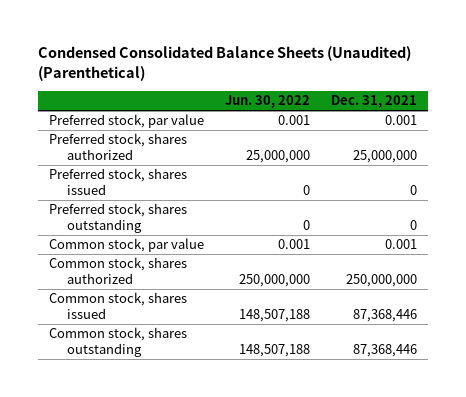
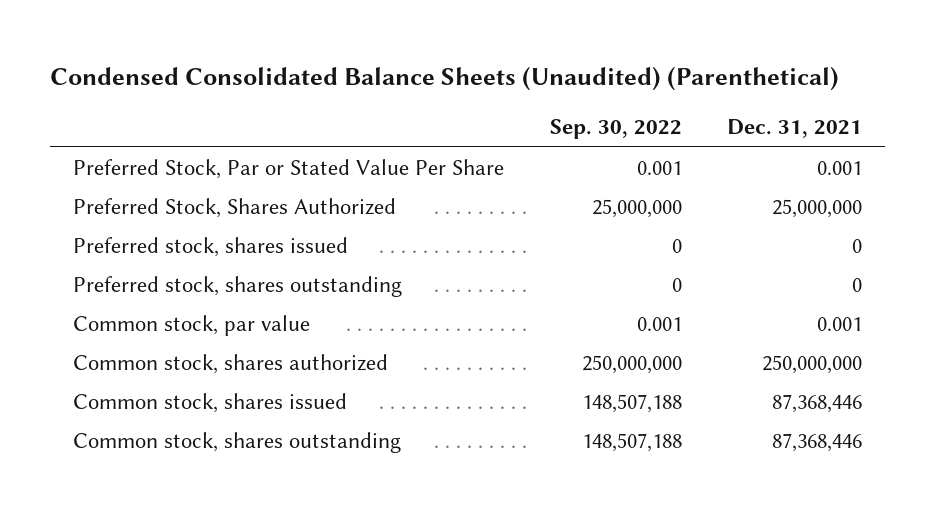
[225,95,311,109] Jun. 30, 2022 -> none
none -> [549,119,682,140] Sep. 30, 2022
[48,114,204,129] Preferred stock, par value -> [73,158,505,179] Preferred Stock, Par or Stated Value Per Share
[48,133,187,161] Preferred stock, shares authorized -> [73,197,397,218] Preferred Stock, Shares Authorized

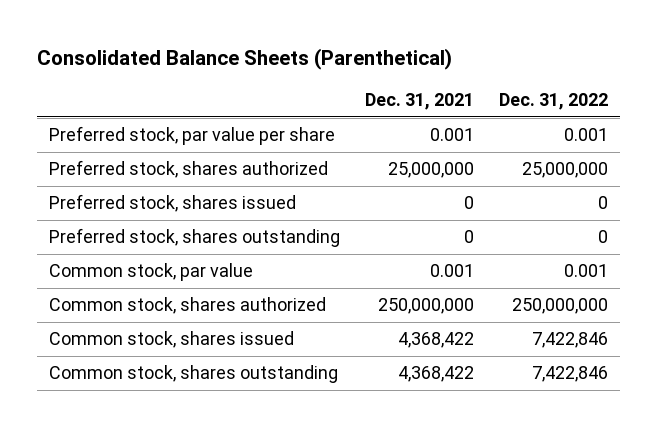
[50,66,840,92] Condensed Consolidated Balance Sheets (Unaudited) (Parenthetical) -> [37,47,453,70] Consolidated Balance Sheets (Parenthetical)
[549,119,682,140] Sep. 30, 2022 -> none
none -> [498,92,608,110] Dec. 31, 2022
[73,158,505,179] Preferred Stock, Par or Stated Value Per Share -> [49,126,336,146] Preferred stock, par value per share
[73,197,397,218] Preferred Stock, Shares Authorized -> [49,160,329,179] Preferred stock, shares authorized
[772,393,863,413] 87,368,446 -> [398,332,475,349] 4,368,422
[772,432,863,452] 87,368,446 -> [398,366,475,383] 4,368,422

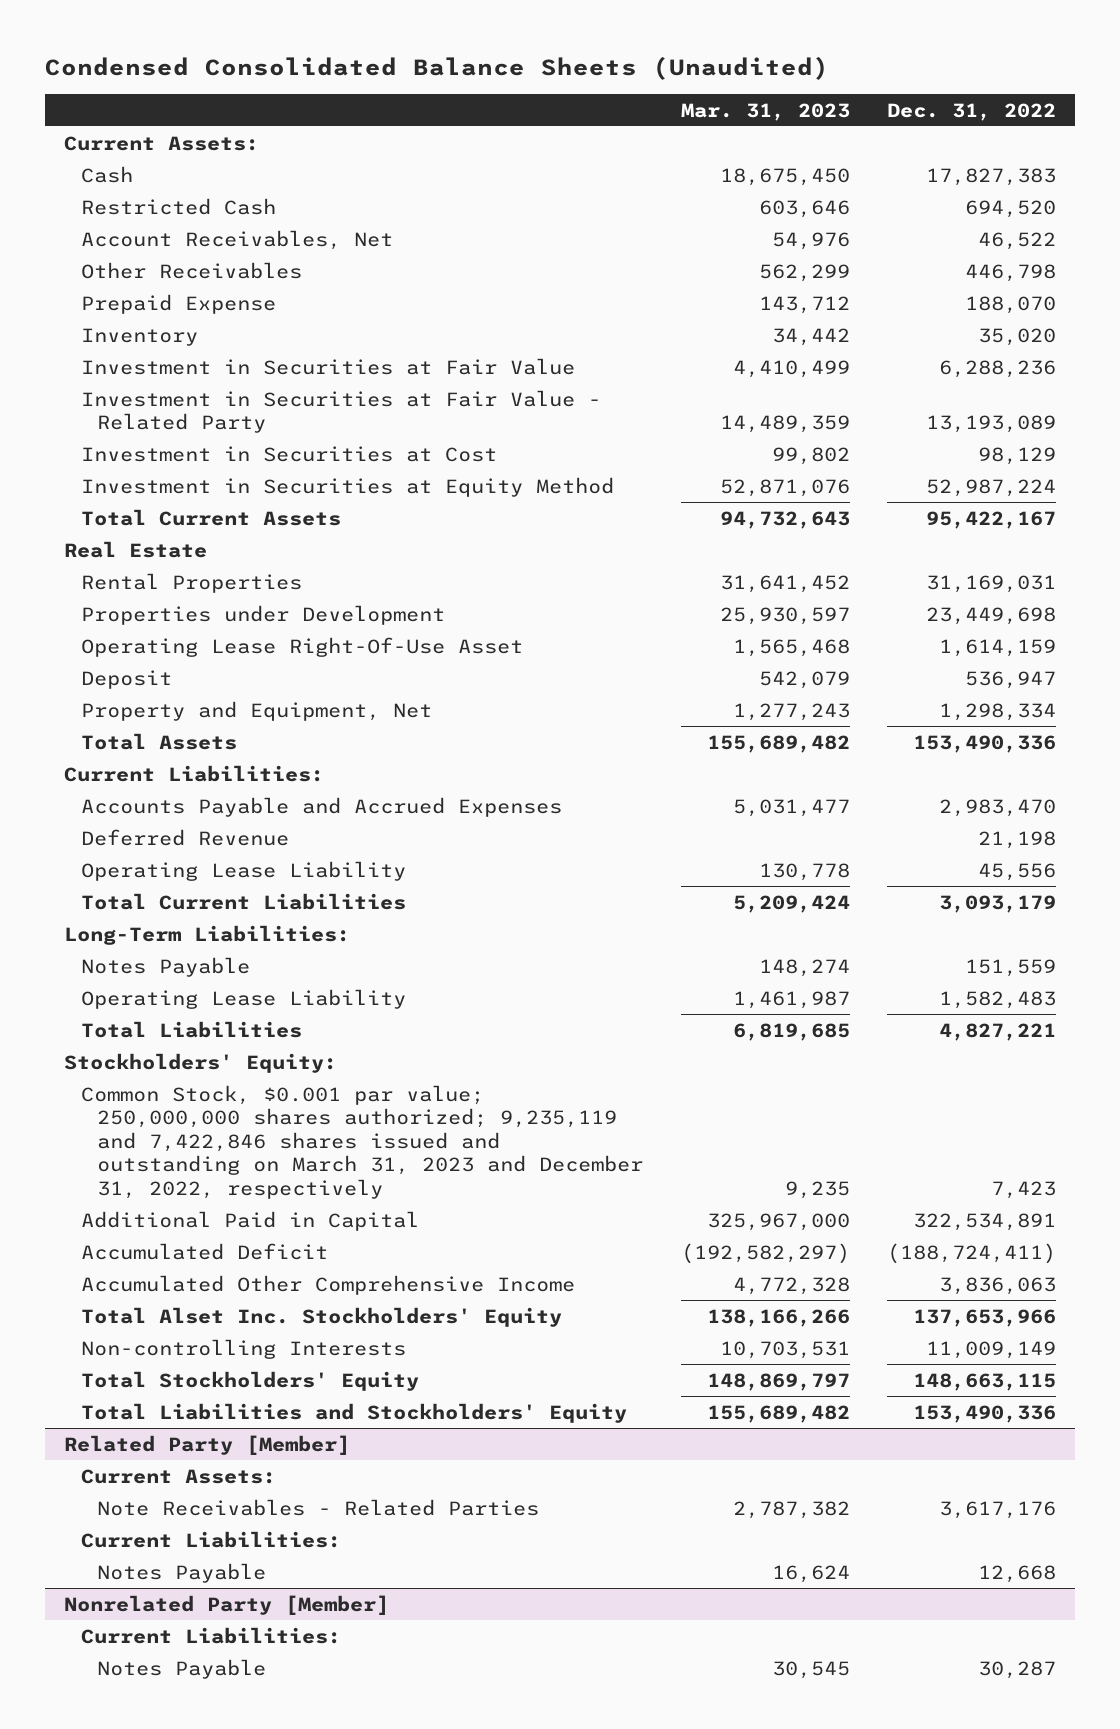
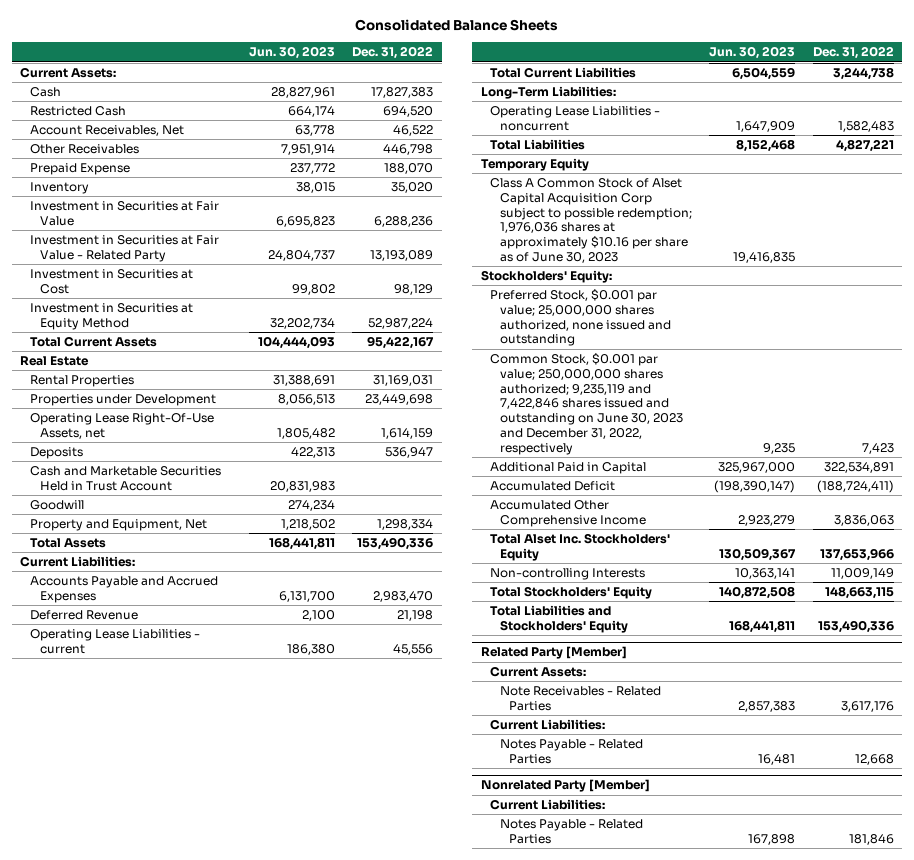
[45,55,830,80] Condensed Consolidated Balance Sheets (Unaudited) -> [355,19,559,32] Consolidated Balance Sheets
[680,102,850,121] Mar. 31, 2023 -> none
none -> [249,46,336,60] Jun. 30, 2023
[80,636,523,657] Operating Lease Right-Of-Use Asset -> [30,413,215,439] Operating Lease Right-Of-Use Assets, net
[80,669,172,689] Deposit -> [30,447,84,460] Deposits
none -> [30,466,222,491] Cash and Marketable Securities Held in Trust Account
none -> [30,500,85,511] Goodwill
[80,860,406,881] Operating Lease Liability -> [30,629,201,654] Operating Lease Liabilities - current
[938,894,1056,913] 3,093,179 -> [832,67,894,81] 3,244,738
[80,956,250,977] Notes Payable -> none
[80,988,406,1009] Operating Lease Liability -> [490,106,661,131] Operating Lease Liabilities - noncurrent
none -> [480,158,589,172] Temporary Equity
none -> [490,178,692,264] Class A Common Stock of Alset Capital Acquisition Corp subject to possible redemption; 1,976,036 shares at approximately $10.16 per share as of June 30, 2023
none -> [490,289,671,347] Preferred Stock, $0.001 par value; 25,000,000 shares authorized, none issued and outstanding
[80,1084,644,1199] Common Stock, $0.001 par value; 250,000,000 shares authorized; 9,235,119 and 7,422,846 shares issued and outstanding on March 31, 2023 and December 31, 2022, respectively -> [490,353,683,455] Common Stock, $0.001 par value; 250,000,000 shares authorized; 9,235,119 and 7,422,846 shares issued and outstanding on June 30, 2023 and December 31, 2022, respectively
[97,1562,267,1583] Notes Payable -> [499,739,643,764] Notes Payable - Related Parties
[97,1658,267,1679] Notes Payable -> [499,819,643,844] Notes Payable - Related Parties
[977,1660,1056,1679] 30,287 -> [848,833,894,845] 181,846

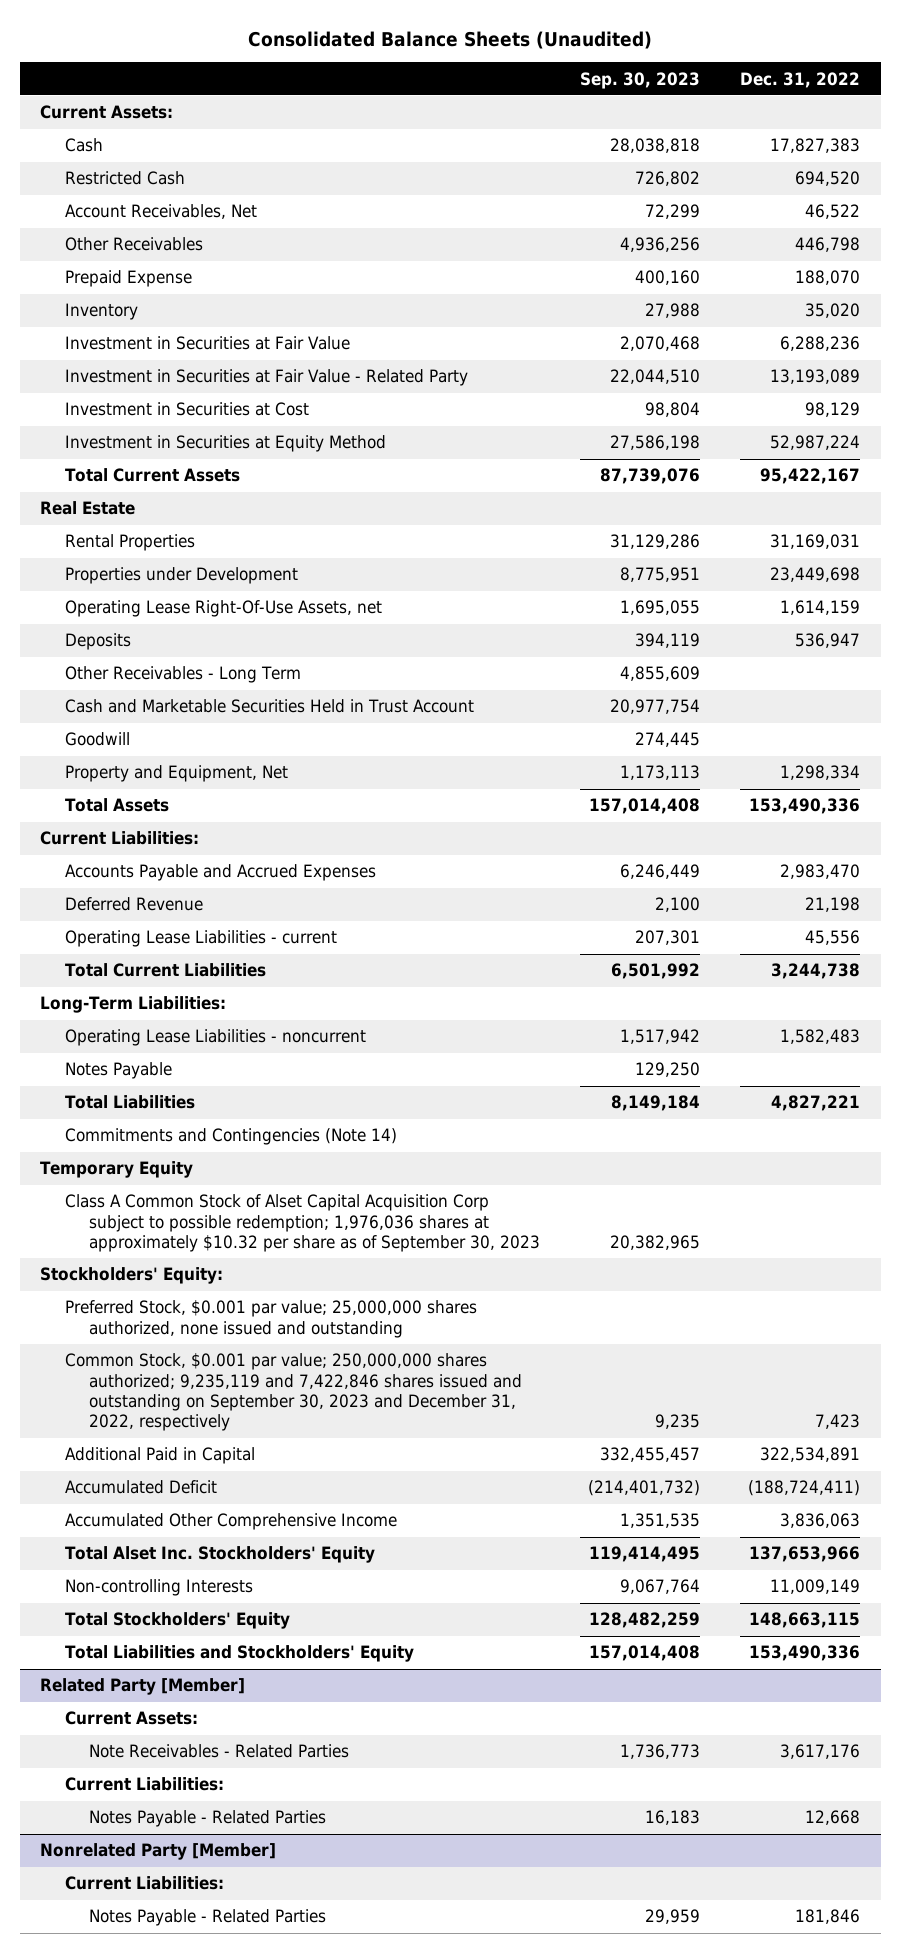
[355,19,559,32] Consolidated Balance Sheets -> [248,30,653,49] Consolidated Balance Sheets (Unaudited)
[249,46,336,60] Jun. 30, 2023 -> none
none -> [580,71,701,89] Sep. 30, 2023
none -> [64,666,301,684] Other Receivables - Long Term
none -> [64,1062,172,1080] Notes Payable
none -> [64,1128,397,1146] Commitments and Contingencies (Note 14)
[490,178,692,264] Class A Common Stock of Alset Capital Acquisition Corp subject to possible redemption; 1,976,036 shares at approximately $10.16 per share as of June 30, 2023 -> [64,1194,540,1252] Class A Common Stock of Alset Capital Acquisition Corp subject to possible redemption; 1,976,036 shares at approximately $10.32 per share as of September 30, 2023
[490,353,683,455] Common Stock, $0.001 par value; 250,000,000 shares authorized; 9,235,119 and 7,422,846 shares issued and outstanding on June 30, 2023 and December 31, 2022, respectively -> [64,1353,522,1432] Common Stock, $0.001 par value; 250,000,000 shares authorized; 9,235,119 and 7,422,846 shares issued and outstanding on September 30, 2023 and December 31, 2022, respectively

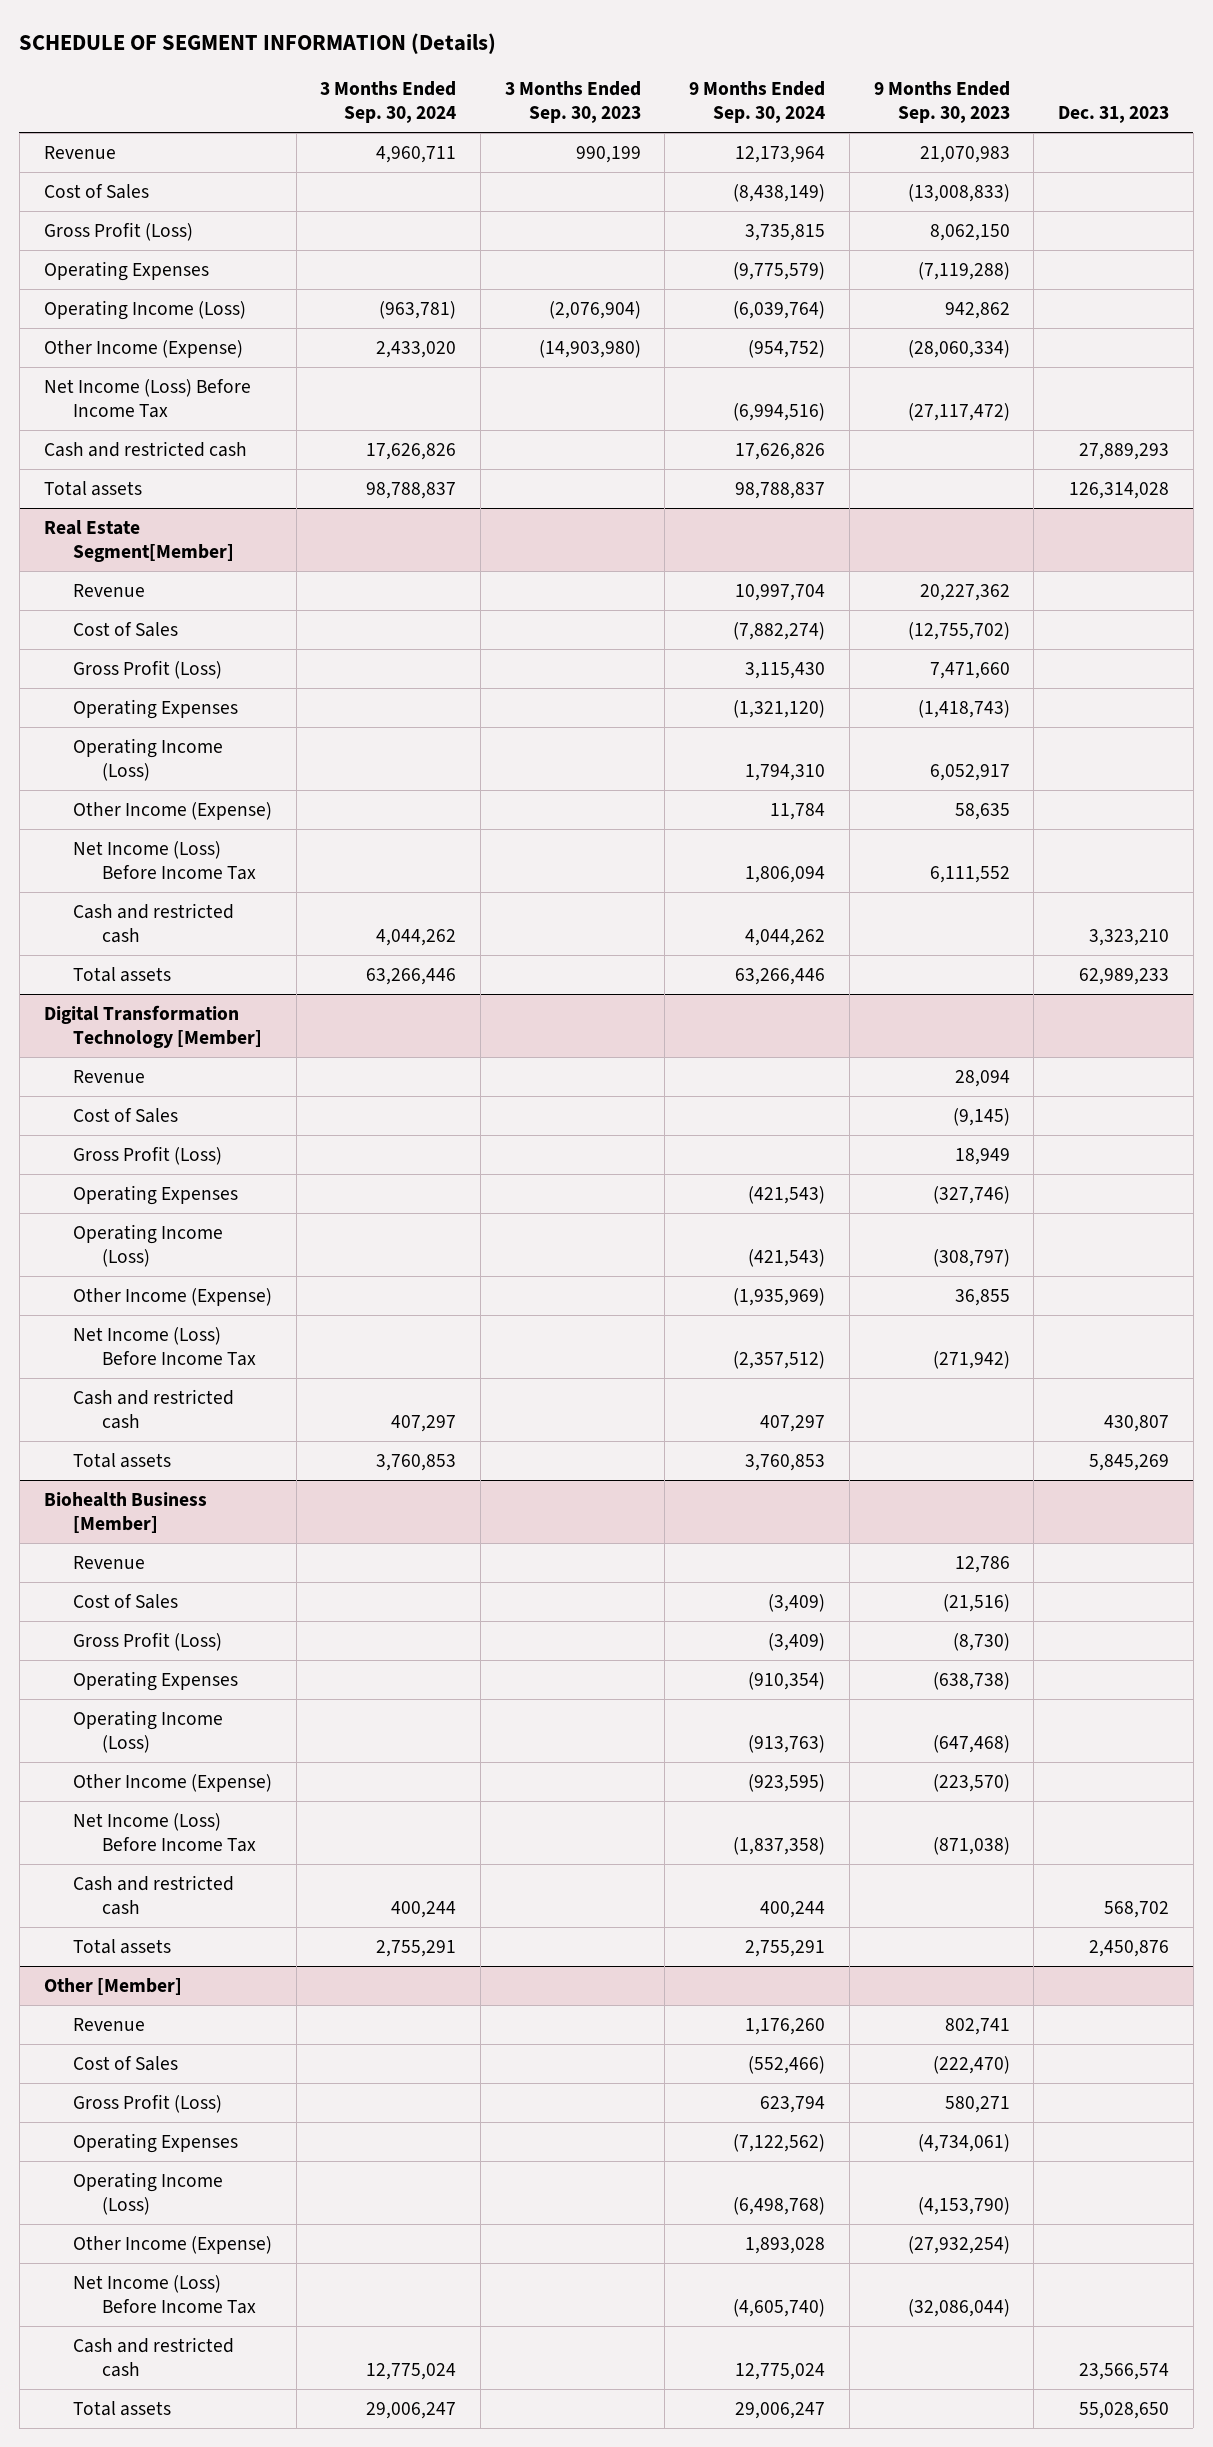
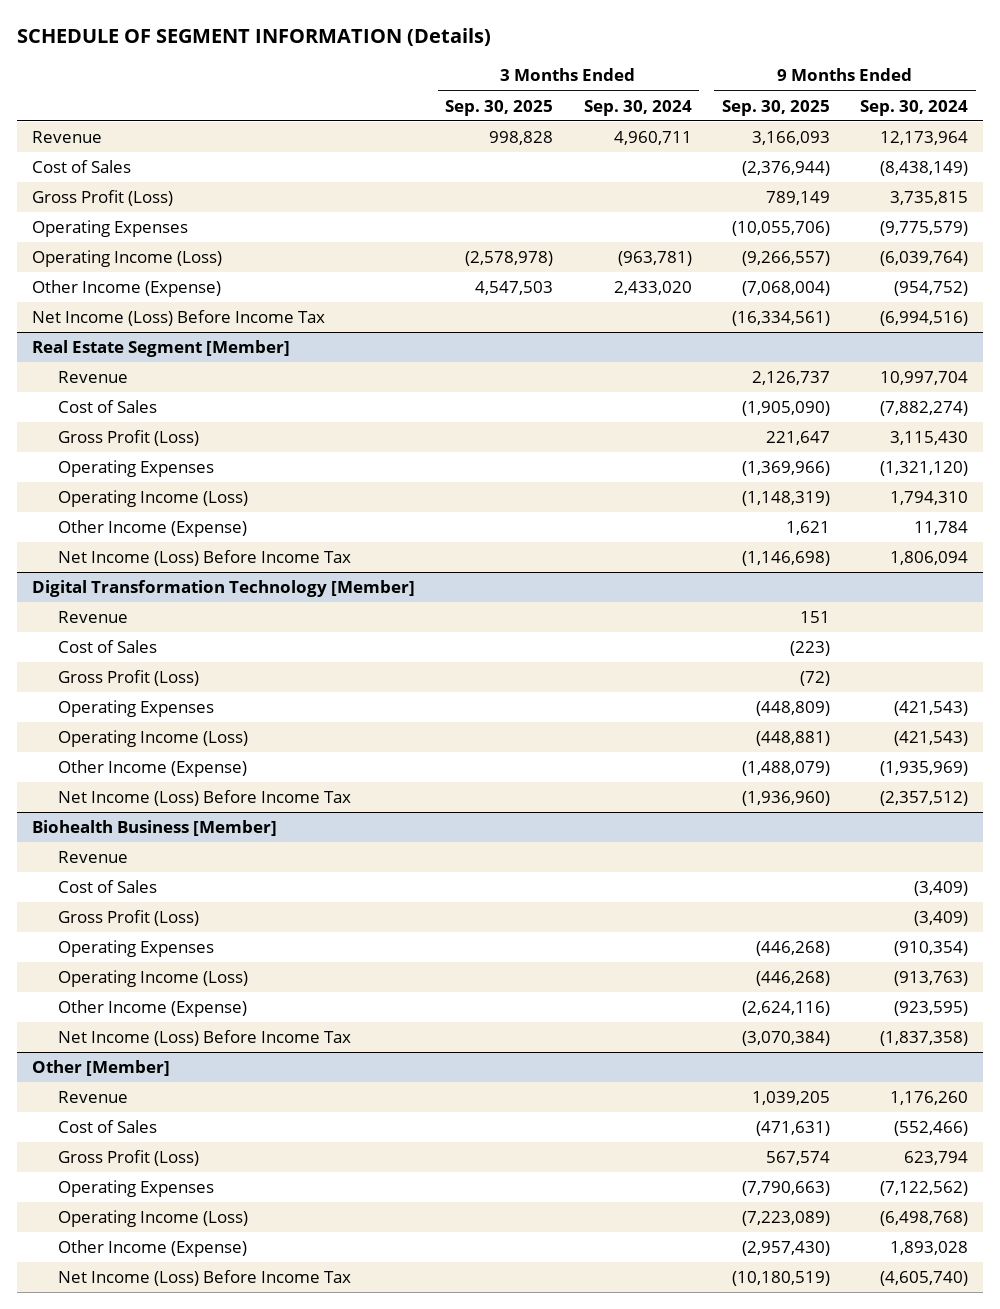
[504,81,641,124] 3 Months Ended Sep. 30, 2023 -> none
[873,81,1010,124] 9 Months Ended Sep. 30, 2023 -> none
[1057,106,1169,124] Dec. 31, 2023 -> none
none -> [445,99,554,116] Sep. 30, 2025
none -> [721,99,830,116] Sep. 30, 2025
[43,441,247,458] Cash and restricted cash -> none
[43,481,142,497] Total assets -> none
[43,520,235,563] Real Estate Segment[Member] -> [31,340,290,358] Real Estate Segment [Member]
[73,903,235,944] Cash and restricted cash -> none
[73,967,172,983] Total assets -> none
[73,1389,235,1430] Cash and restricted cash -> none
[73,1453,172,1469] Total assets -> none
[73,1875,235,1916] Cash and restricted cash -> none
[73,1939,172,1955] Total assets -> none
[73,2337,235,2378] Cash and restricted cash -> none
[73,2401,172,2417] Total assets -> none

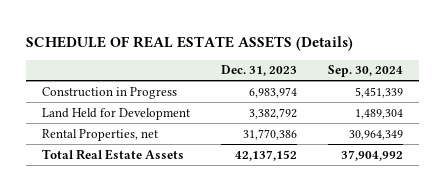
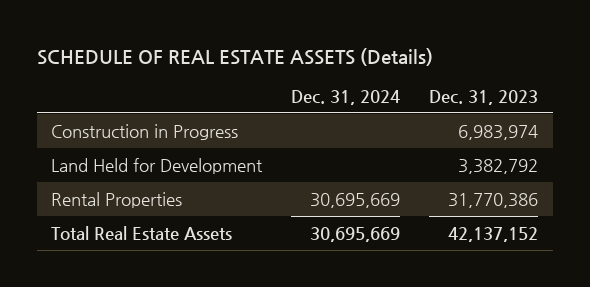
[328,65,404,78] Sep. 30, 2024 -> none
none -> [291,89,401,105] Dec. 31, 2024
[41,128,158,141] Rental Properties, net -> [51,191,183,208] Rental Properties

